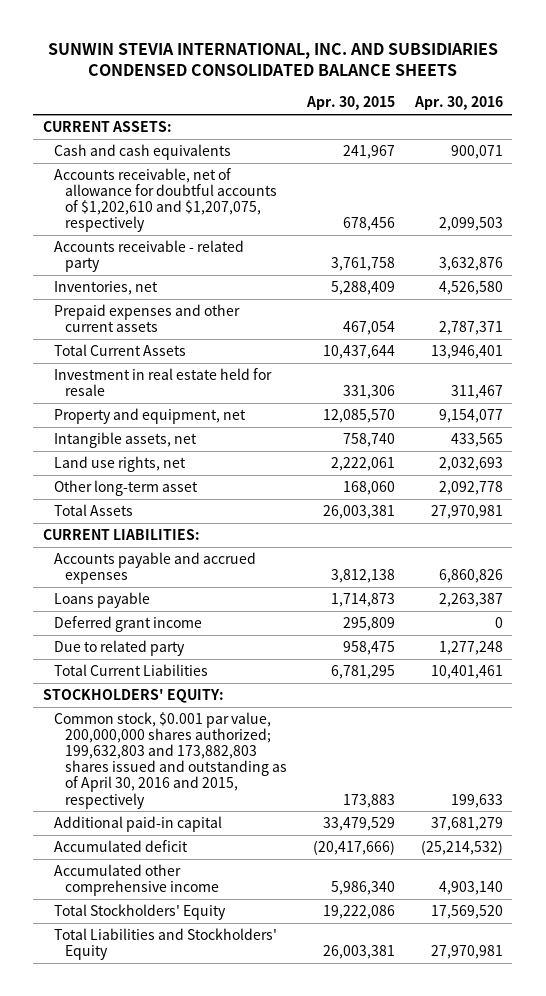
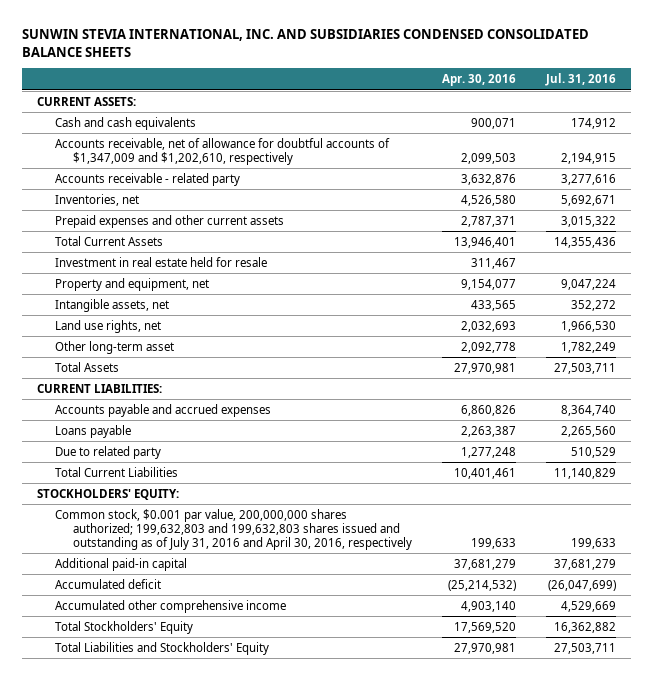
[306,96,396,111] Apr. 30, 2015 -> none
none -> [544,73,616,87] Jul. 31, 2016
[54,168,278,233] Accounts receivable, net of allowance for doubtful accounts of $1,202,610 and $1,207,075, respectively -> [54,137,390,165] Accounts receivable, net of allowance for doubtful accounts of $1,347,009 and $1,202,610, respectively
[54,616,203,633] Deferred grant income -> none
[54,712,288,809] Common stock, $0.001 par value, 200,000,000 shares authorized; 199,632,803 and 173,882,803 shares issued and outstanding as of April 30, 2016 and 2015, respectively -> [54,508,412,550] Common stock, $0.001 par value, 200,000,000 shares authorized; 199,632,803 and 199,632,803 shares issued and outstanding as of July 31, 2016 and April 30, 2016, respectively

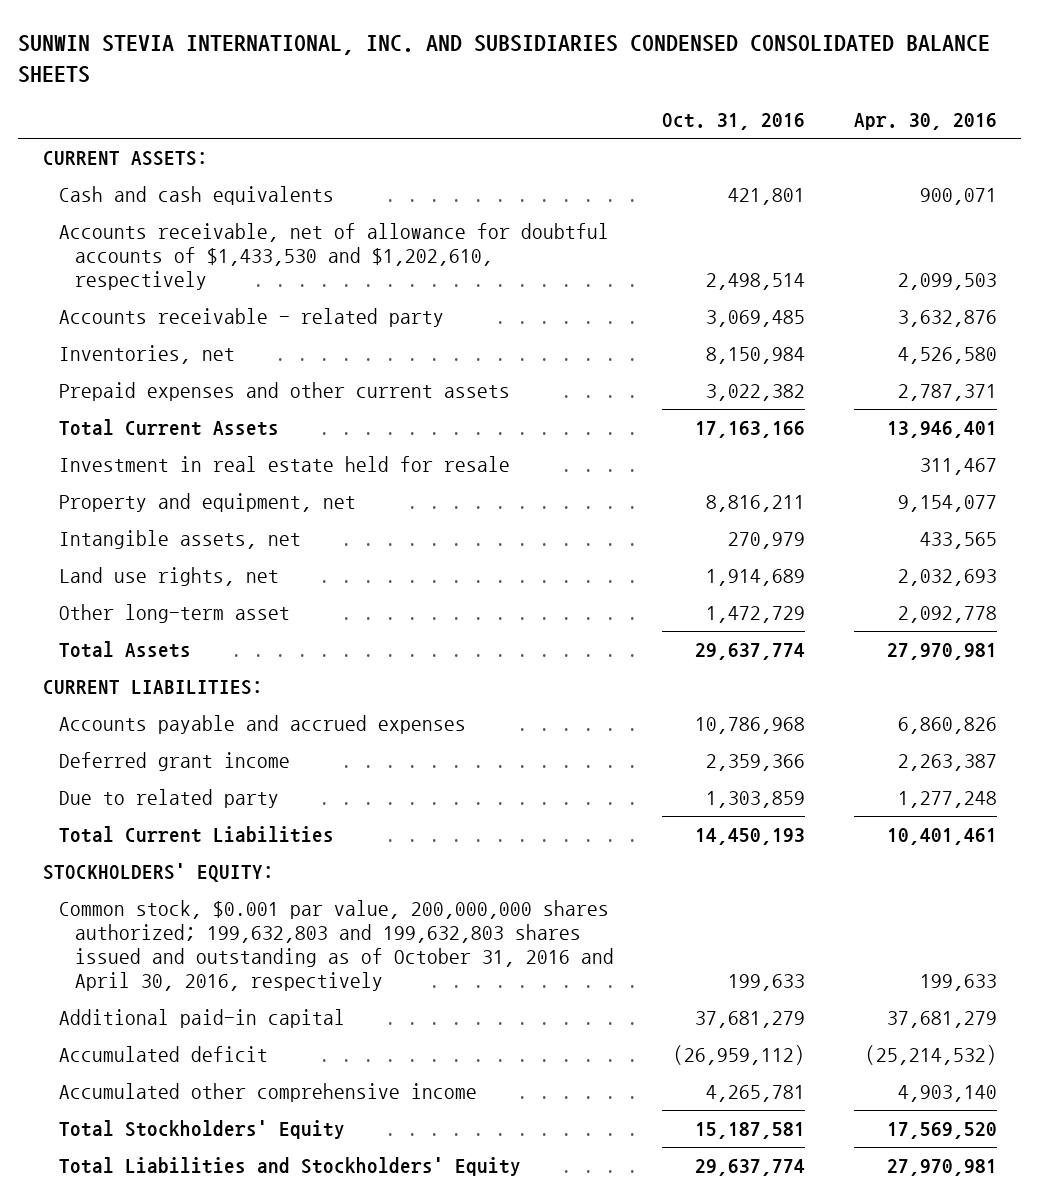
[544,73,616,87] Jul. 31, 2016 -> none
none -> [662,113,806,131] Oct. 31, 2016
[54,137,390,165] Accounts receivable, net of allowance for doubtful accounts of $1,347,009 and $1,202,610, respectively -> [58,222,609,290] Accounts receivable, net of allowance for doubtful accounts of $1,433,530 and $1,202,610, respectively
[54,424,131,438] Loans payable -> [58,751,290,771] Deferred grant income
[54,508,412,550] Common stock, $0.001 par value, 200,000,000 shares authorized; 199,632,803 and 199,632,803 shares issued and outstanding as of July 31, 2016 and April 30, 2016, respectively -> [58,899,614,992] Common stock, $0.001 par value, 200,000,000 shares authorized; 199,632,803 and 199,632,803 shares issued and outstanding as of October 31, 2016 and April 30, 2016, respectively

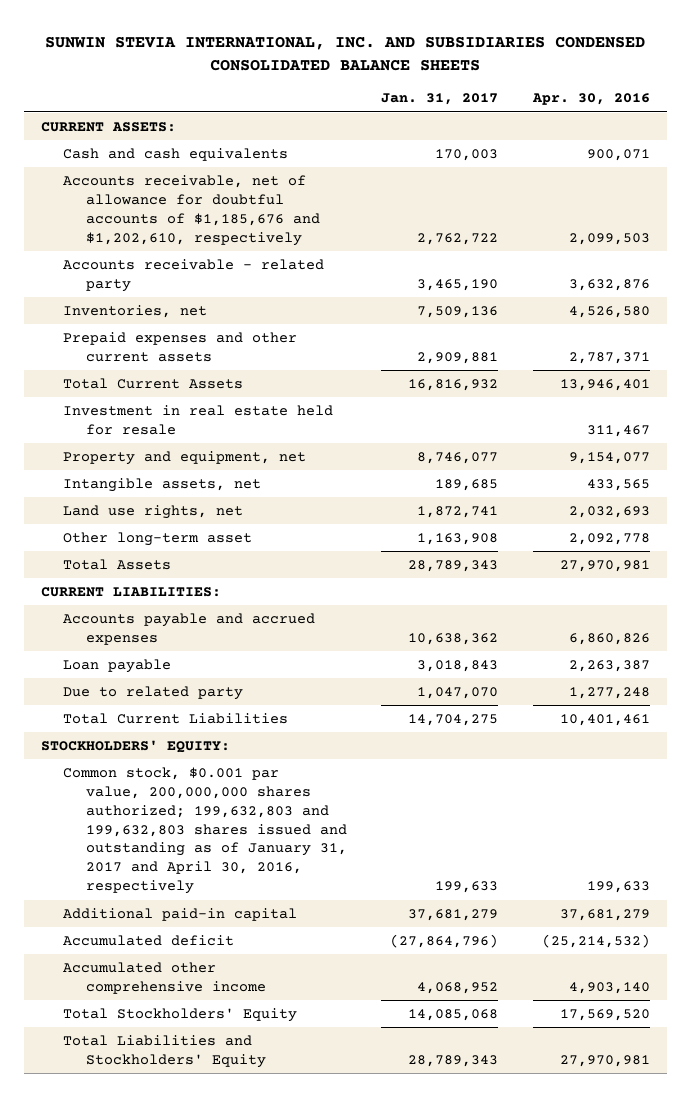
[662,113,806,131] Oct. 31, 2016 -> none
none -> [381,93,499,106] Jan. 31, 2017
[58,222,609,290] Accounts receivable, net of allowance for doubtful accounts of $1,433,530 and $1,202,610, respectively -> [63,174,321,246] Accounts receivable, net of allowance for doubtful accounts of $1,185,676 and $1,202,610, respectively
[58,751,290,771] Deferred grant income -> [63,658,172,673] Loan payable
[58,899,614,992] Common stock, $0.001 par value, 200,000,000 shares authorized; 199,632,803 and 199,632,803 shares issued and outstanding as of October 31, 2016 and April 30, 2016, respectively -> [63,766,348,895] Common stock, $0.001 par value, 200,000,000 shares authorized; 199,632,803 and 199,632,803 shares issued and outstanding as of January 31, 2017 and April 30, 2016, respectively

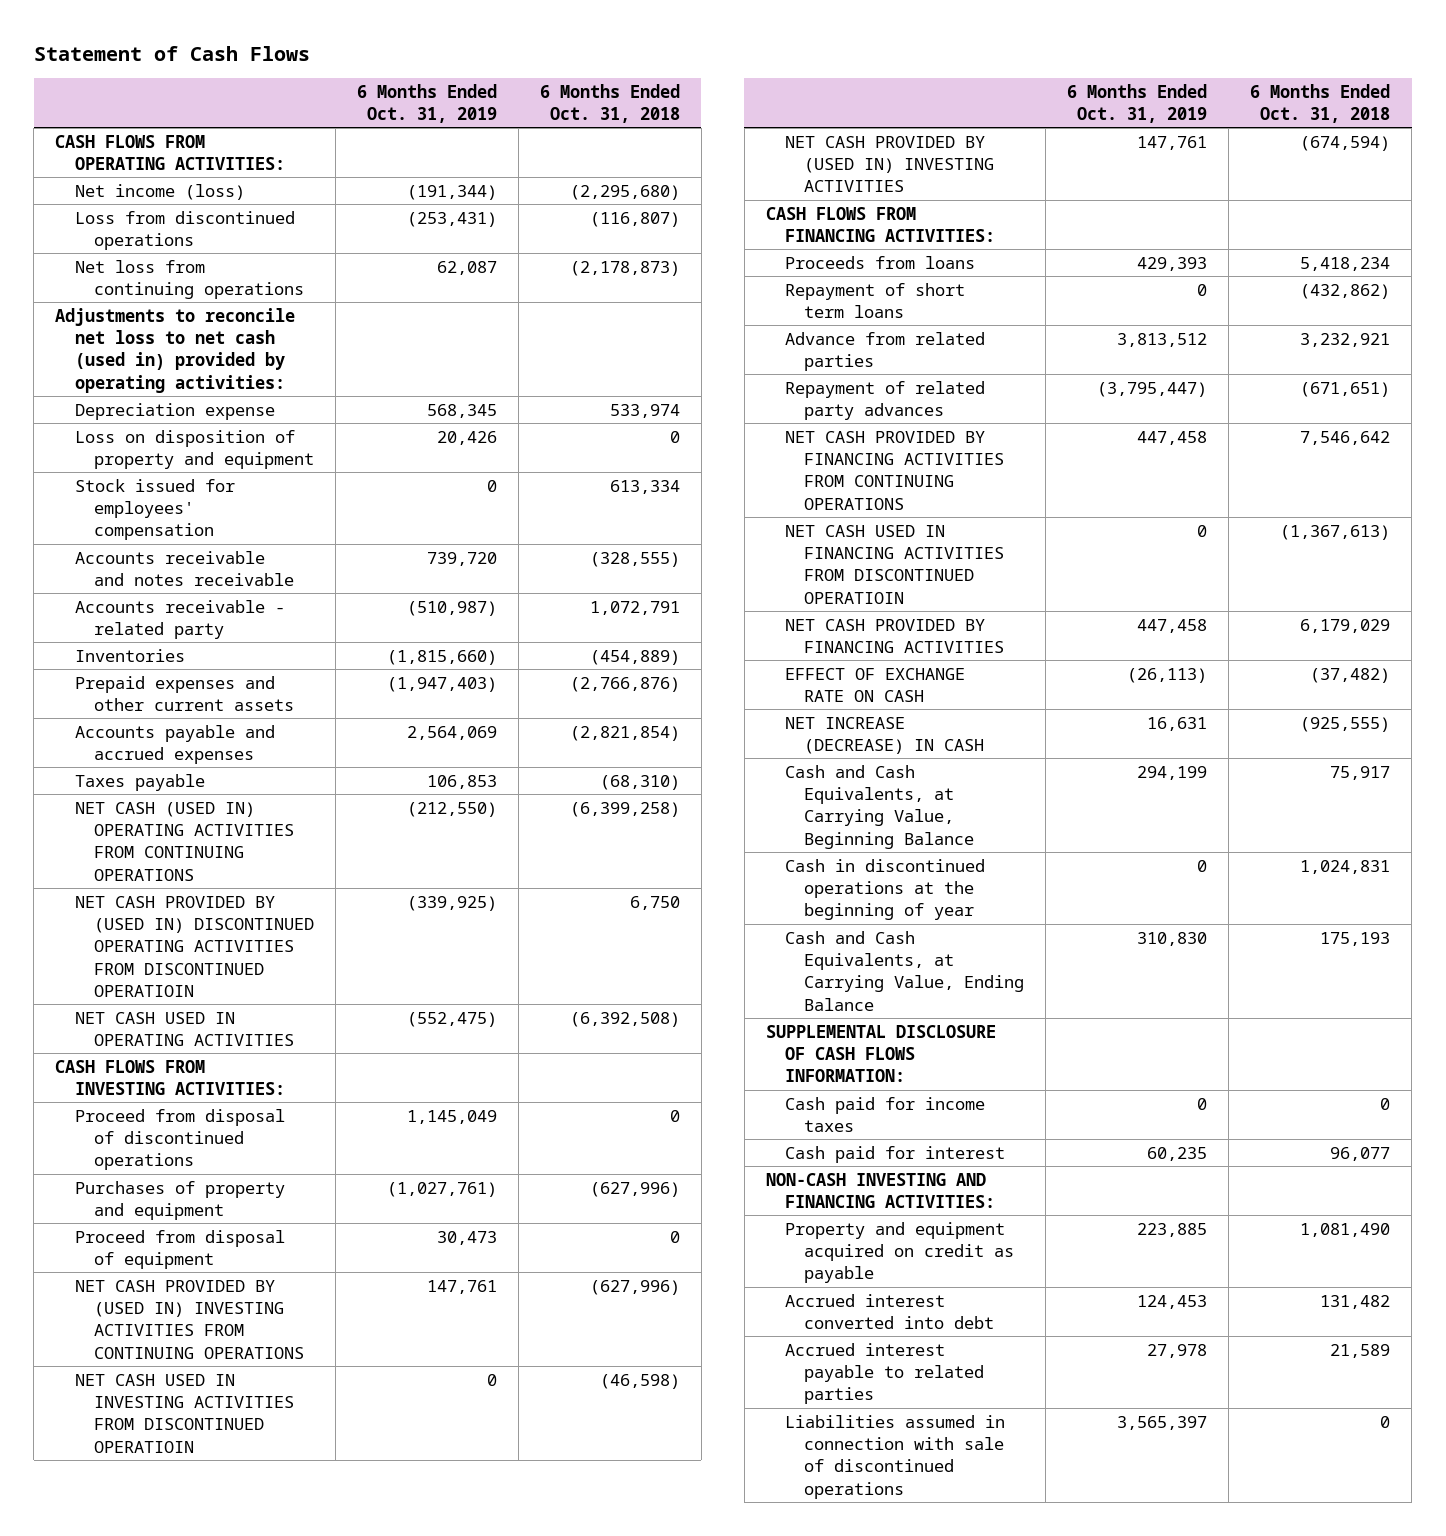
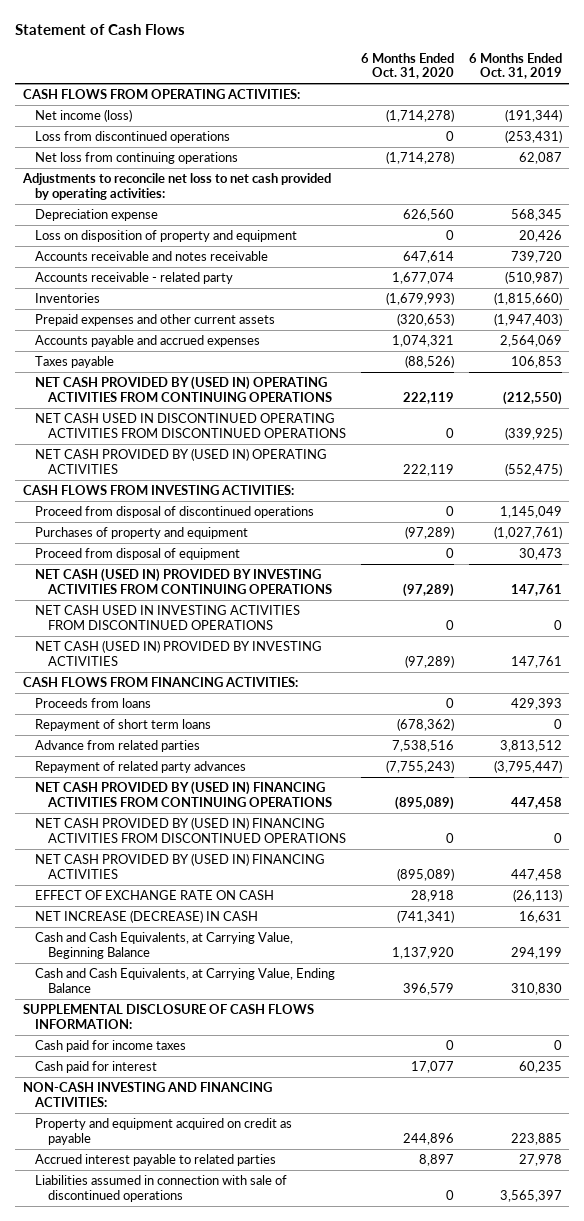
[539,83,680,124] 6 Months Ended Oct. 31, 2018 -> none
none -> [360,52,454,80] 6 Months Ended Oct. 31, 2020
[55,307,296,393] Adjustments to reconcile net loss to net cash (used in) provided by operating activities: -> [21,173,331,200] Adjustments to reconcile net loss to net cash provided by operating activities:
[74,478,235,541] Stock issued for employees' compensation -> none
[74,801,294,881] NET CASH (USED IN) OPERATING ACTIVITIES FROM CONTINUING OPERATIONS -> [35,376,332,402] NET CASH PROVIDED BY (USED IN) OPERATING ACTIVITIES FROM CONTINUING OPERATIONS
[74,895,314,998] NET CASH PROVIDED BY (USED IN) DISCONTINUED OPERATING ACTIVITIES FROM DISCONTINUED OPERATIOIN -> [35,413,346,438] NET CASH USED IN DISCONTINUED OPERATING ACTIVITIES FROM DISCONTINUED OPERATIONS
[74,1011,294,1047] NET CASH USED IN OPERATING ACTIVITIES -> [35,448,328,474] NET CASH PROVIDED BY (USED IN) OPERATING ACTIVITIES
[74,1279,304,1359] NET CASH PROVIDED BY (USED IN) INVESTING ACTIVITIES FROM CONTINUING OPERATIONS -> [35,568,332,594] NET CASH (USED IN) PROVIDED BY INVESTING ACTIVITIES FROM CONTINUING OPERATIONS
[74,1373,294,1453] NET CASH USED IN INVESTING ACTIVITIES FROM DISCONTINUED OPERATIOIN -> [35,605,301,630] NET CASH USED IN INVESTING ACTIVITIES FROM DISCONTINUED OPERATIONS
[785,135,995,193] NET CASH PROVIDED BY (USED IN) INVESTING ACTIVITIES -> [35,640,323,666] NET CASH (USED IN) PROVIDED BY INVESTING ACTIVITIES
[785,430,1005,510] NET CASH PROVIDED BY FINANCING ACTIVITIES FROM CONTINUING OPERATIONS -> [35,781,332,807] NET CASH PROVIDED BY (USED IN) FINANCING ACTIVITIES FROM CONTINUING OPERATIONS
[785,524,1005,604] NET CASH USED IN FINANCING ACTIVITIES FROM DISCONTINUED OPERATIOIN -> [35,817,346,843] NET CASH PROVIDED BY (USED IN) FINANCING ACTIVITIES FROM DISCONTINUED OPERATIONS
[785,618,1005,654] NET CASH PROVIDED BY FINANCING ACTIVITIES -> [35,853,326,879] NET CASH PROVIDED BY (USED IN) FINANCING ACTIVITIES
[785,858,986,921] Cash in discontinued operations at the beginning of year -> none
[785,1293,995,1330] Accrued interest converted into debt -> none

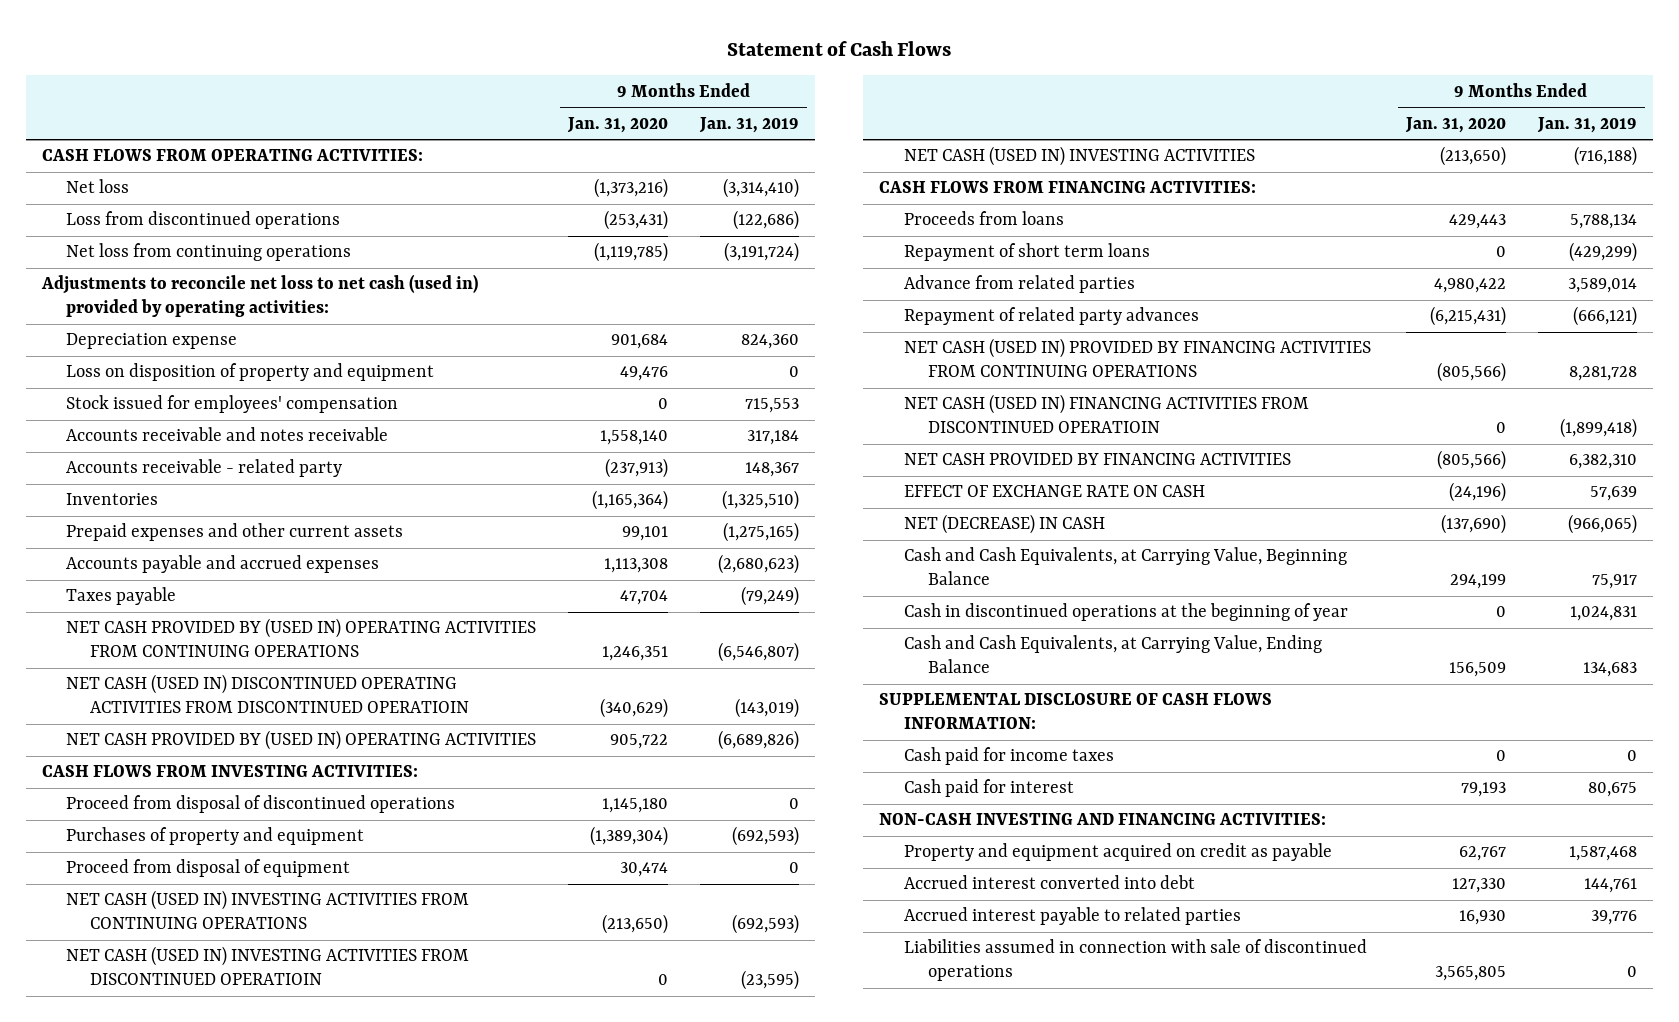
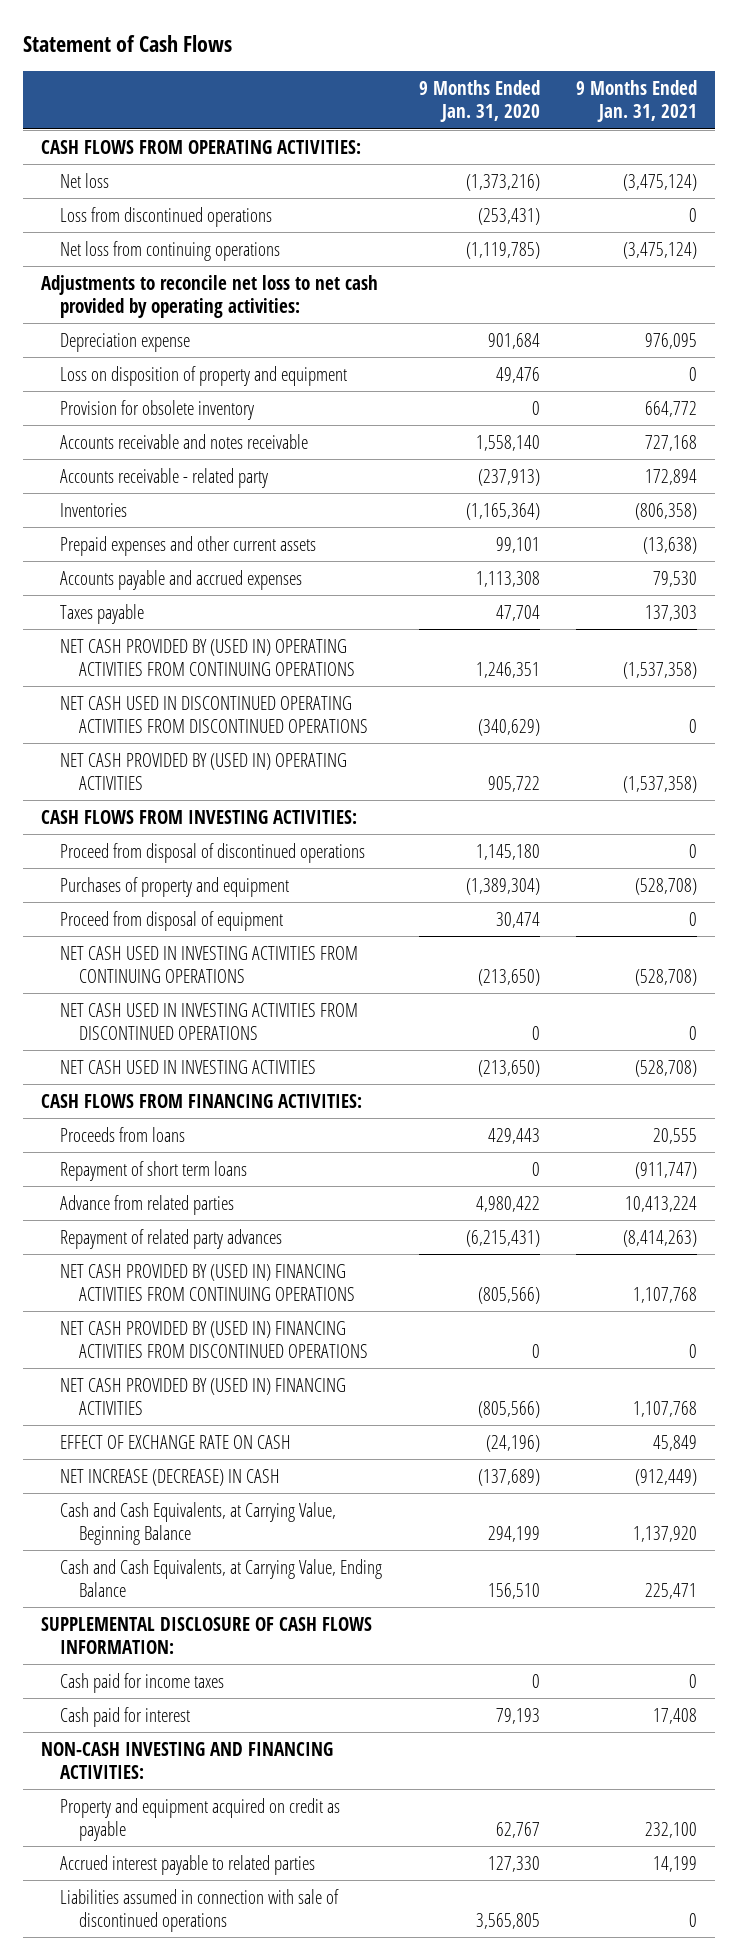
[699,116,800,133] Jan. 31, 2019 -> none
none -> [576,80,698,123] 9 Months Ended Jan. 31, 2021
[40,274,478,318] Adjustments to reconcile net loss to net cash (used in) provided by operating activities: -> [41,274,379,319] Adjustments to reconcile net loss to net cash provided by operating activities:
[66,395,399,414] Stock issued for employees' compensation -> none
none -> [60,399,255,420] Provision for obsolete inventory
[66,674,470,714] NET CASH (USED IN) DISCONTINUED OPERATING ACTIVITIES FROM DISCONTINUED OPERATIOIN -> [60,695,368,734] NET CASH USED IN DISCONTINUED OPERATING ACTIVITIES FROM DISCONTINUED OPERATIONS
[66,890,470,930] NET CASH (USED IN) INVESTING ACTIVITIES FROM CONTINUING OPERATIONS -> [60,945,359,984] NET CASH USED IN INVESTING ACTIVITIES FROM CONTINUING OPERATIONS
[66,946,470,986] NET CASH (USED IN) INVESTING ACTIVITIES FROM DISCONTINUED OPERATIOIN -> [60,1002,359,1041] NET CASH USED IN INVESTING ACTIVITIES FROM DISCONTINUED OPERATIONS
[903,146,1255,167] NET CASH (USED IN) INVESTING ACTIVITIES -> [60,1059,317,1074] NET CASH USED IN INVESTING ACTIVITIES
[903,338,1371,378] NET CASH (USED IN) PROVIDED BY FINANCING ACTIVITIES FROM CONTINUING OPERATIONS -> [60,1263,355,1302] NET CASH PROVIDED BY (USED IN) FINANCING ACTIVITIES FROM CONTINUING OPERATIONS
[903,394,1309,434] NET CASH (USED IN) FINANCING ACTIVITIES FROM DISCONTINUED OPERATIOIN -> [60,1320,368,1359] NET CASH PROVIDED BY (USED IN) FINANCING ACTIVITIES FROM DISCONTINUED OPERATIONS
[903,453,1291,466] NET CASH PROVIDED BY FINANCING ACTIVITIES -> [60,1377,347,1416] NET CASH PROVIDED BY (USED IN) FINANCING ACTIVITIES
[903,514,1105,535] NET (DECREASE) IN CASH -> [60,1468,281,1486] NET INCREASE (DECREASE) IN CASH
[1440,514,1506,535] (137,690) -> [477,1468,540,1486] (137,689)
[903,603,1348,622] Cash in discontinued operations at the beginning of year -> none
[1448,662,1506,678] 156,509 -> [487,1583,540,1600] 156,510
[903,875,1195,890] Accrued interest converted into debt -> none
[1458,910,1506,926] 16,930 -> [487,1855,540,1872] 127,330

